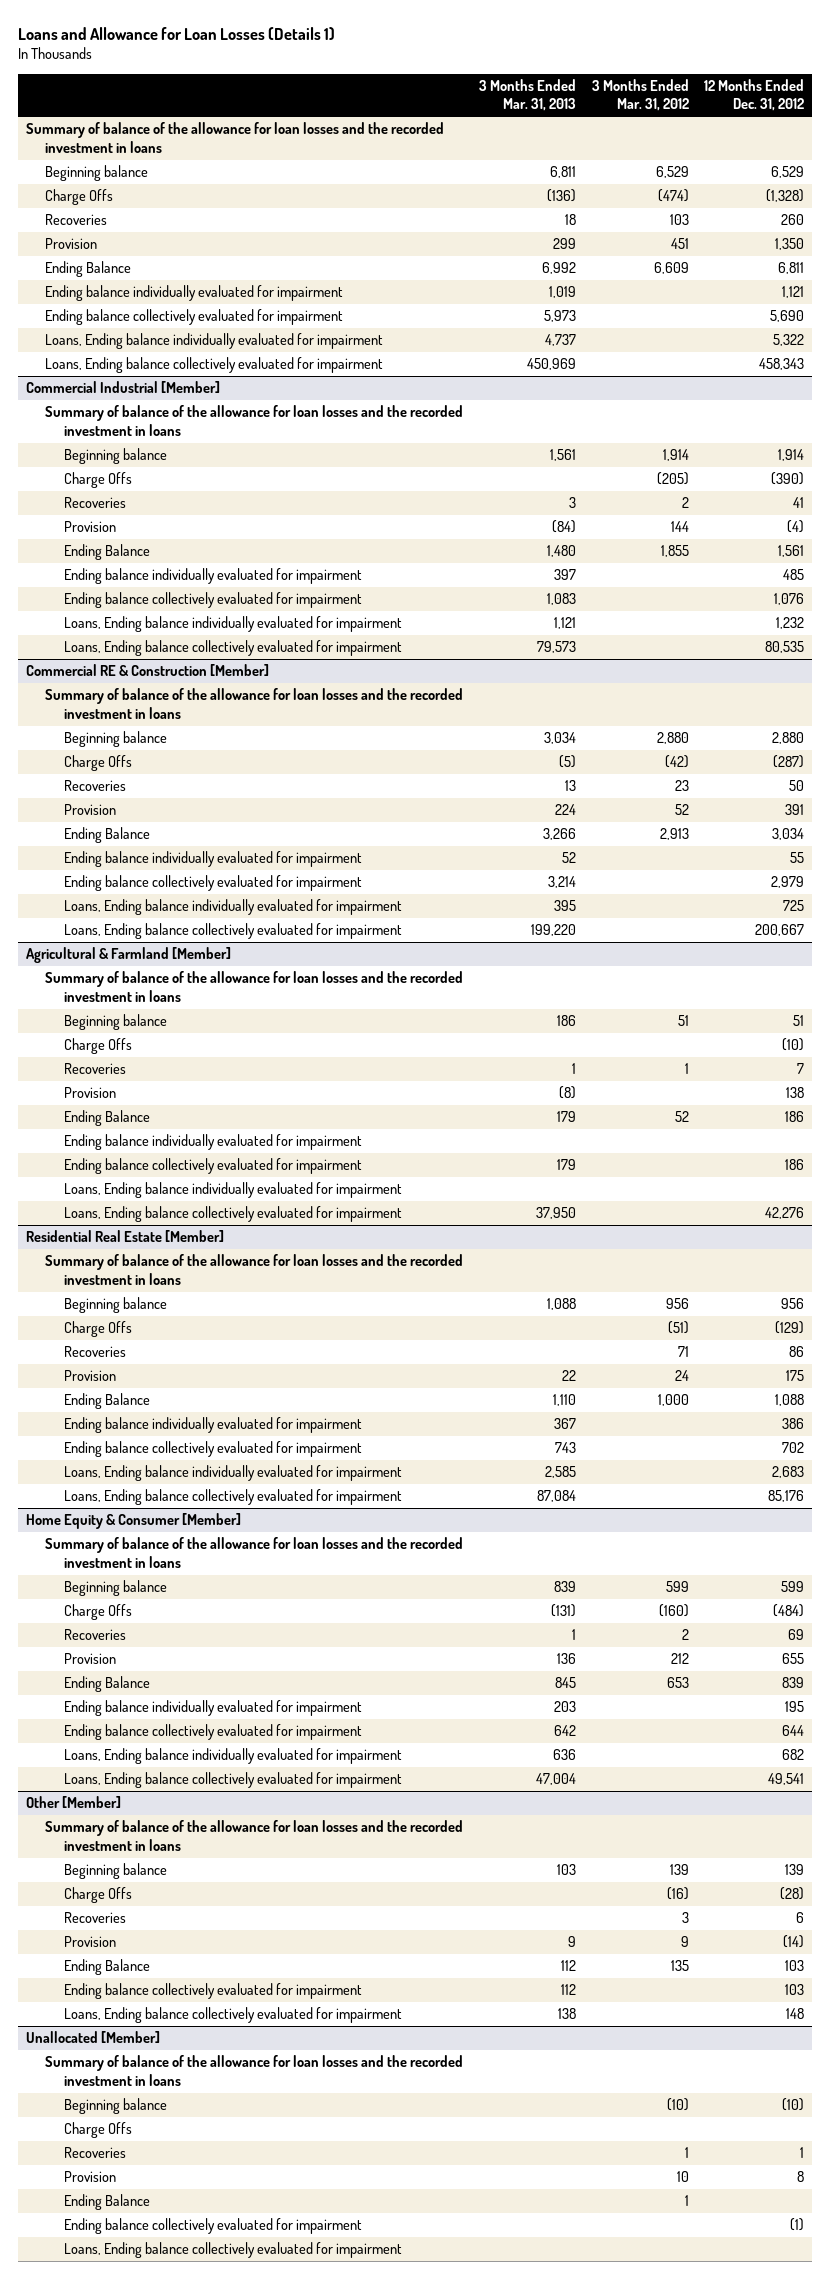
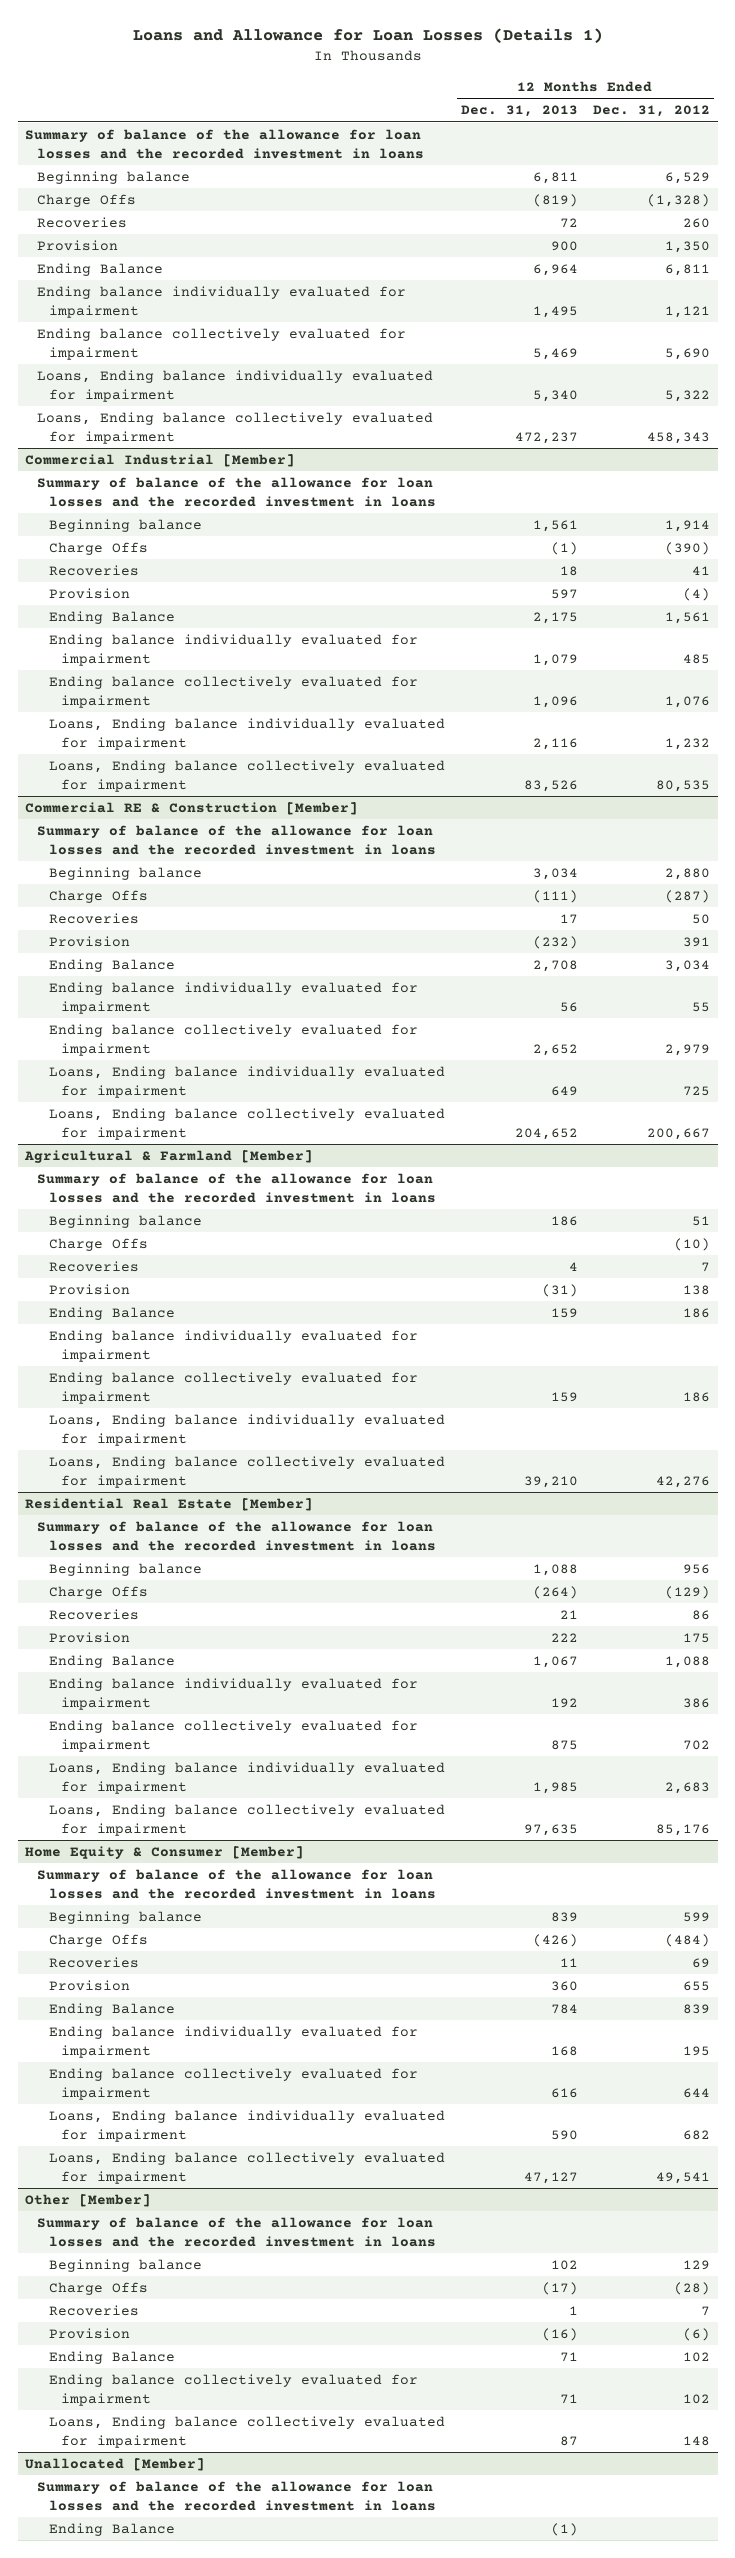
[478,79,576,112] 3 Months Ended Mar. 31, 2013 -> none
[591,79,689,112] 3 Months Ended Mar. 31, 2012 -> none
none -> [460,105,578,118] Dec. 31, 2013
[785,1864,805,1876] 139 -> [683,2259,711,2270] 129
[796,1912,805,1924] 6 -> [701,2305,711,2316] 7
[783,1935,805,1949] (14) -> [683,2327,711,2341] (6)
[785,1960,805,1972] 103 -> [683,2351,711,2362] 102
[785,1984,805,1996] 103 -> [683,2393,711,2404] 102
[64,2098,168,2115] Beginning balance -> none
[64,2122,133,2139] Charge Offs -> none
[64,2147,127,2159] Recoveries -> none
[64,2171,117,2183] Provision -> none
[64,2218,363,2235] Ending balance collectively evaluated for impairment -> none
[64,2242,403,2259] Loans, Ending balance collectively evaluated for impairment -> none

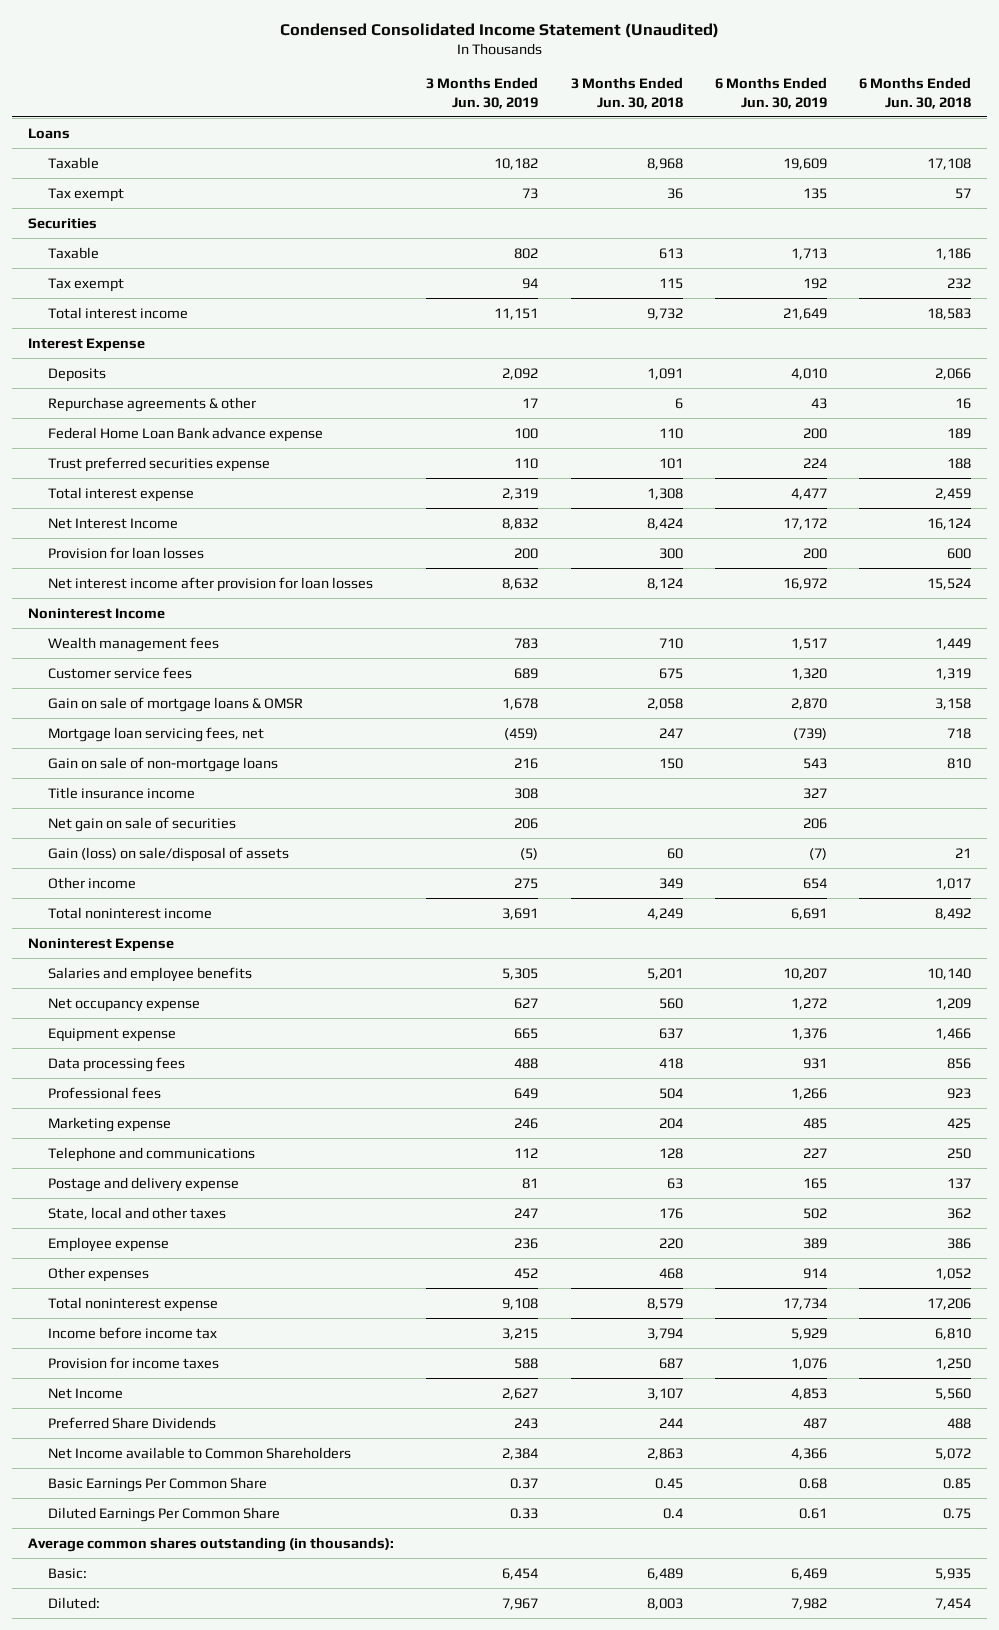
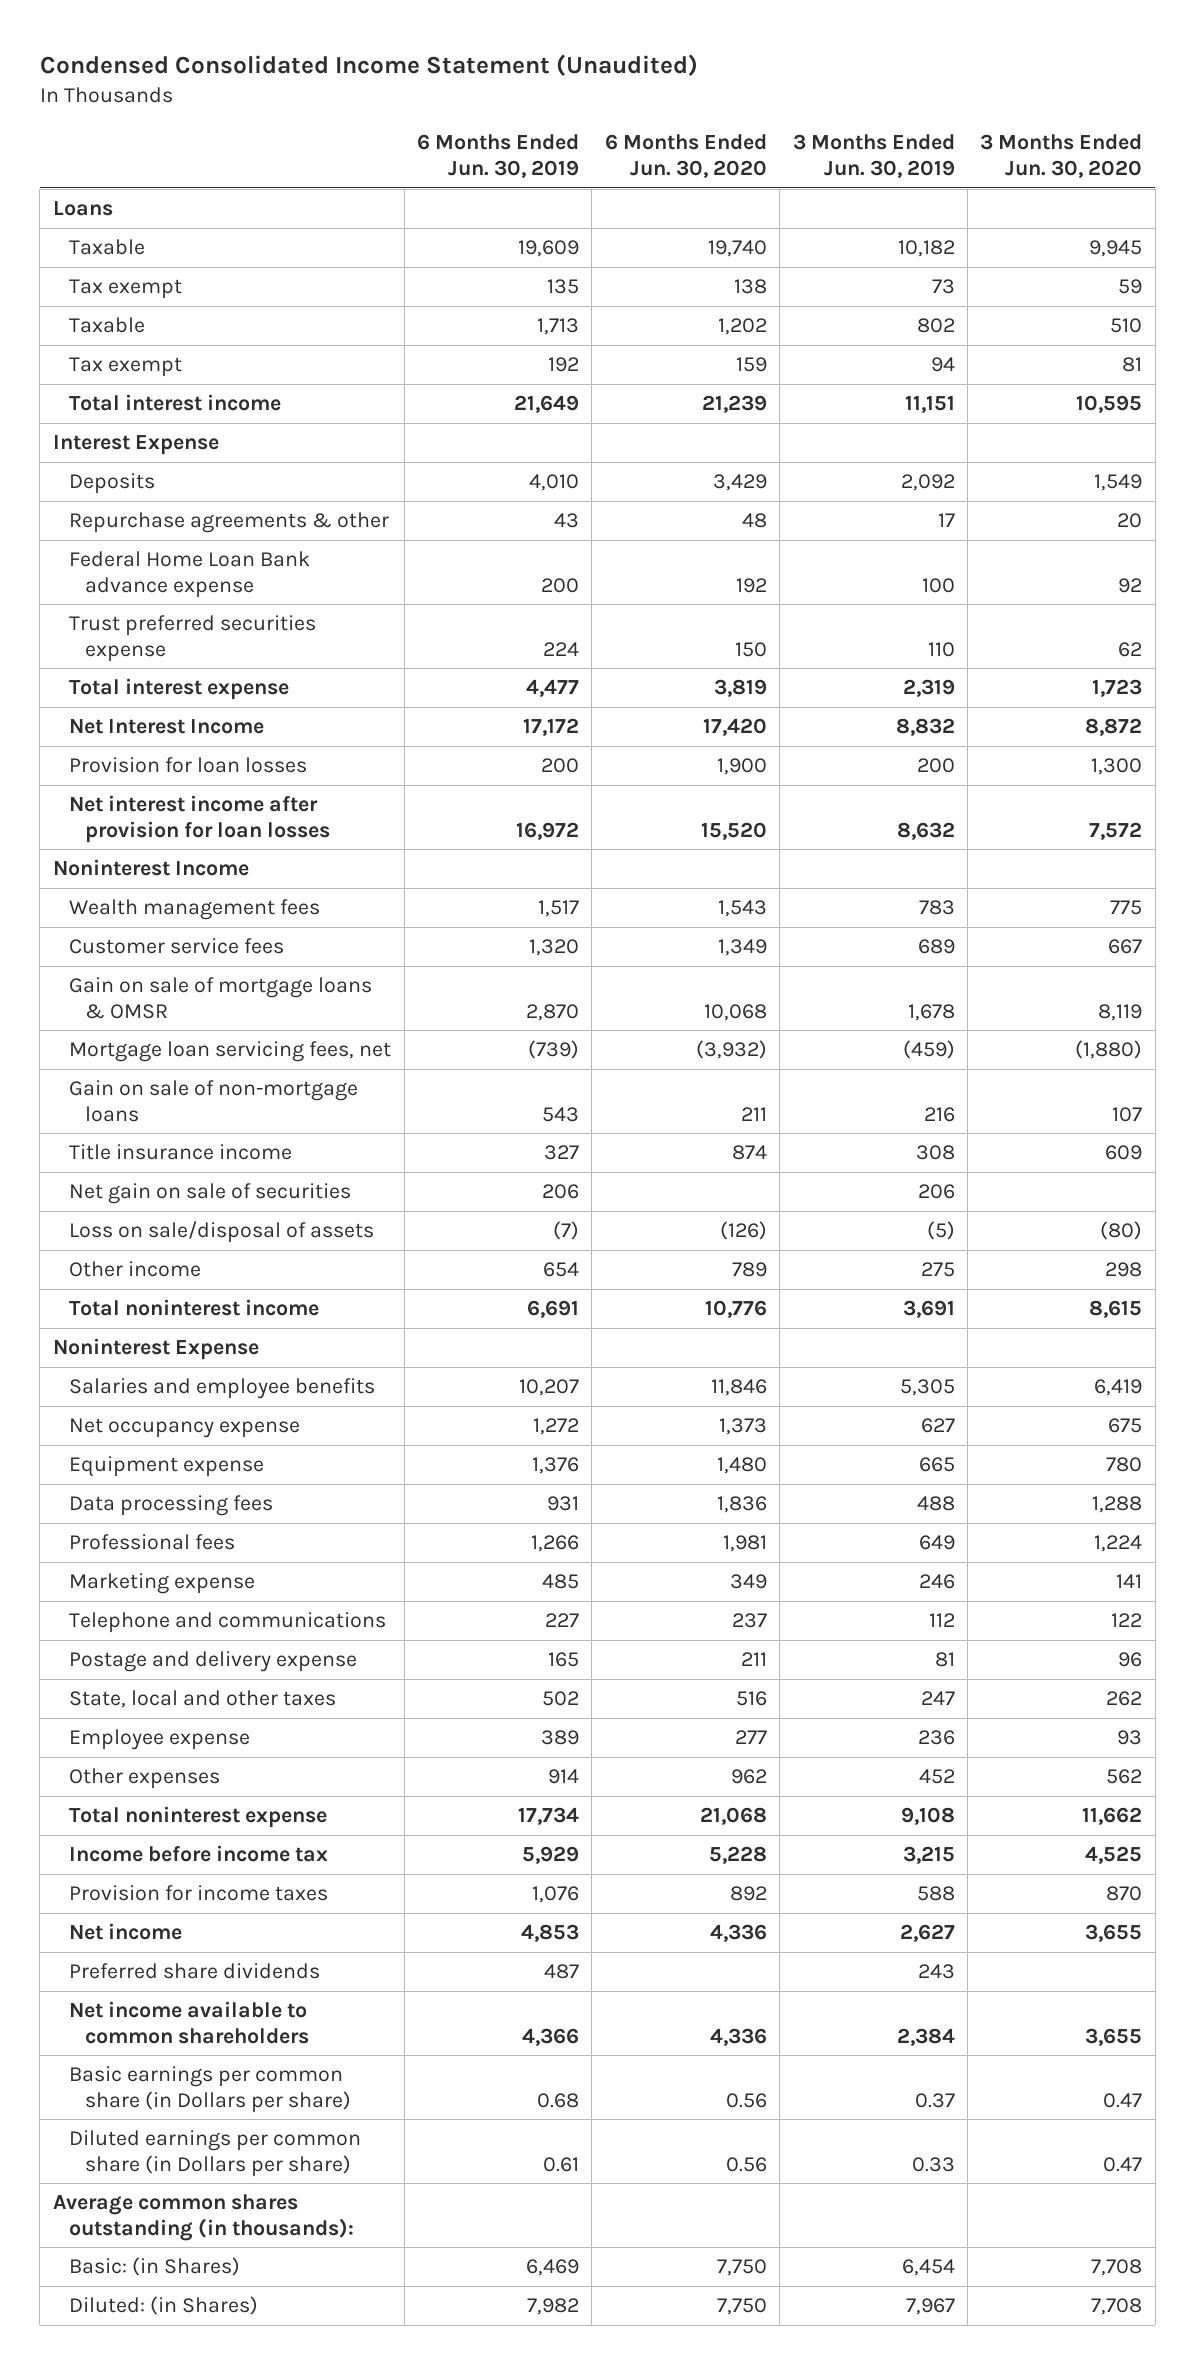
[570,77,683,109] 3 Months Ended Jun. 30, 2018 -> none
[859,77,972,109] 6 Months Ended Jun. 30, 2018 -> none
none -> [604,134,767,178] 6 Months Ended Jun. 30, 2020
none -> [980,134,1143,178] 3 Months Ended Jun. 30, 2020
[28,217,98,229] Securities -> none
[48,846,290,862] Gain (loss) on sale/disposal of assets -> [69,1221,375,1244] Loss on sale/disposal of assets
[48,1387,124,1399] Net Income -> [69,1923,183,1941] Net income
[48,1416,217,1429] Preferred Share Dividends -> [69,1963,321,1980] Preferred share dividends
[48,1446,352,1459] Net Income available to Common Shareholders -> [69,2001,310,2044] Net income available to common shareholders
[48,1476,268,1492] Basic Earnings Per Common Share -> [69,2066,352,2113] Basic earnings per common share (in Dollars per share)
[48,1506,281,1522] Diluted Earnings Per Common Share -> [69,2130,362,2177] Diluted earnings per common share (in Dollars per share)
[48,1567,88,1579] Basic: -> [69,2257,241,2277] Basic: (in Shares)
[48,1596,101,1609] Diluted: -> [69,2296,259,2316] Diluted: (in Shares)

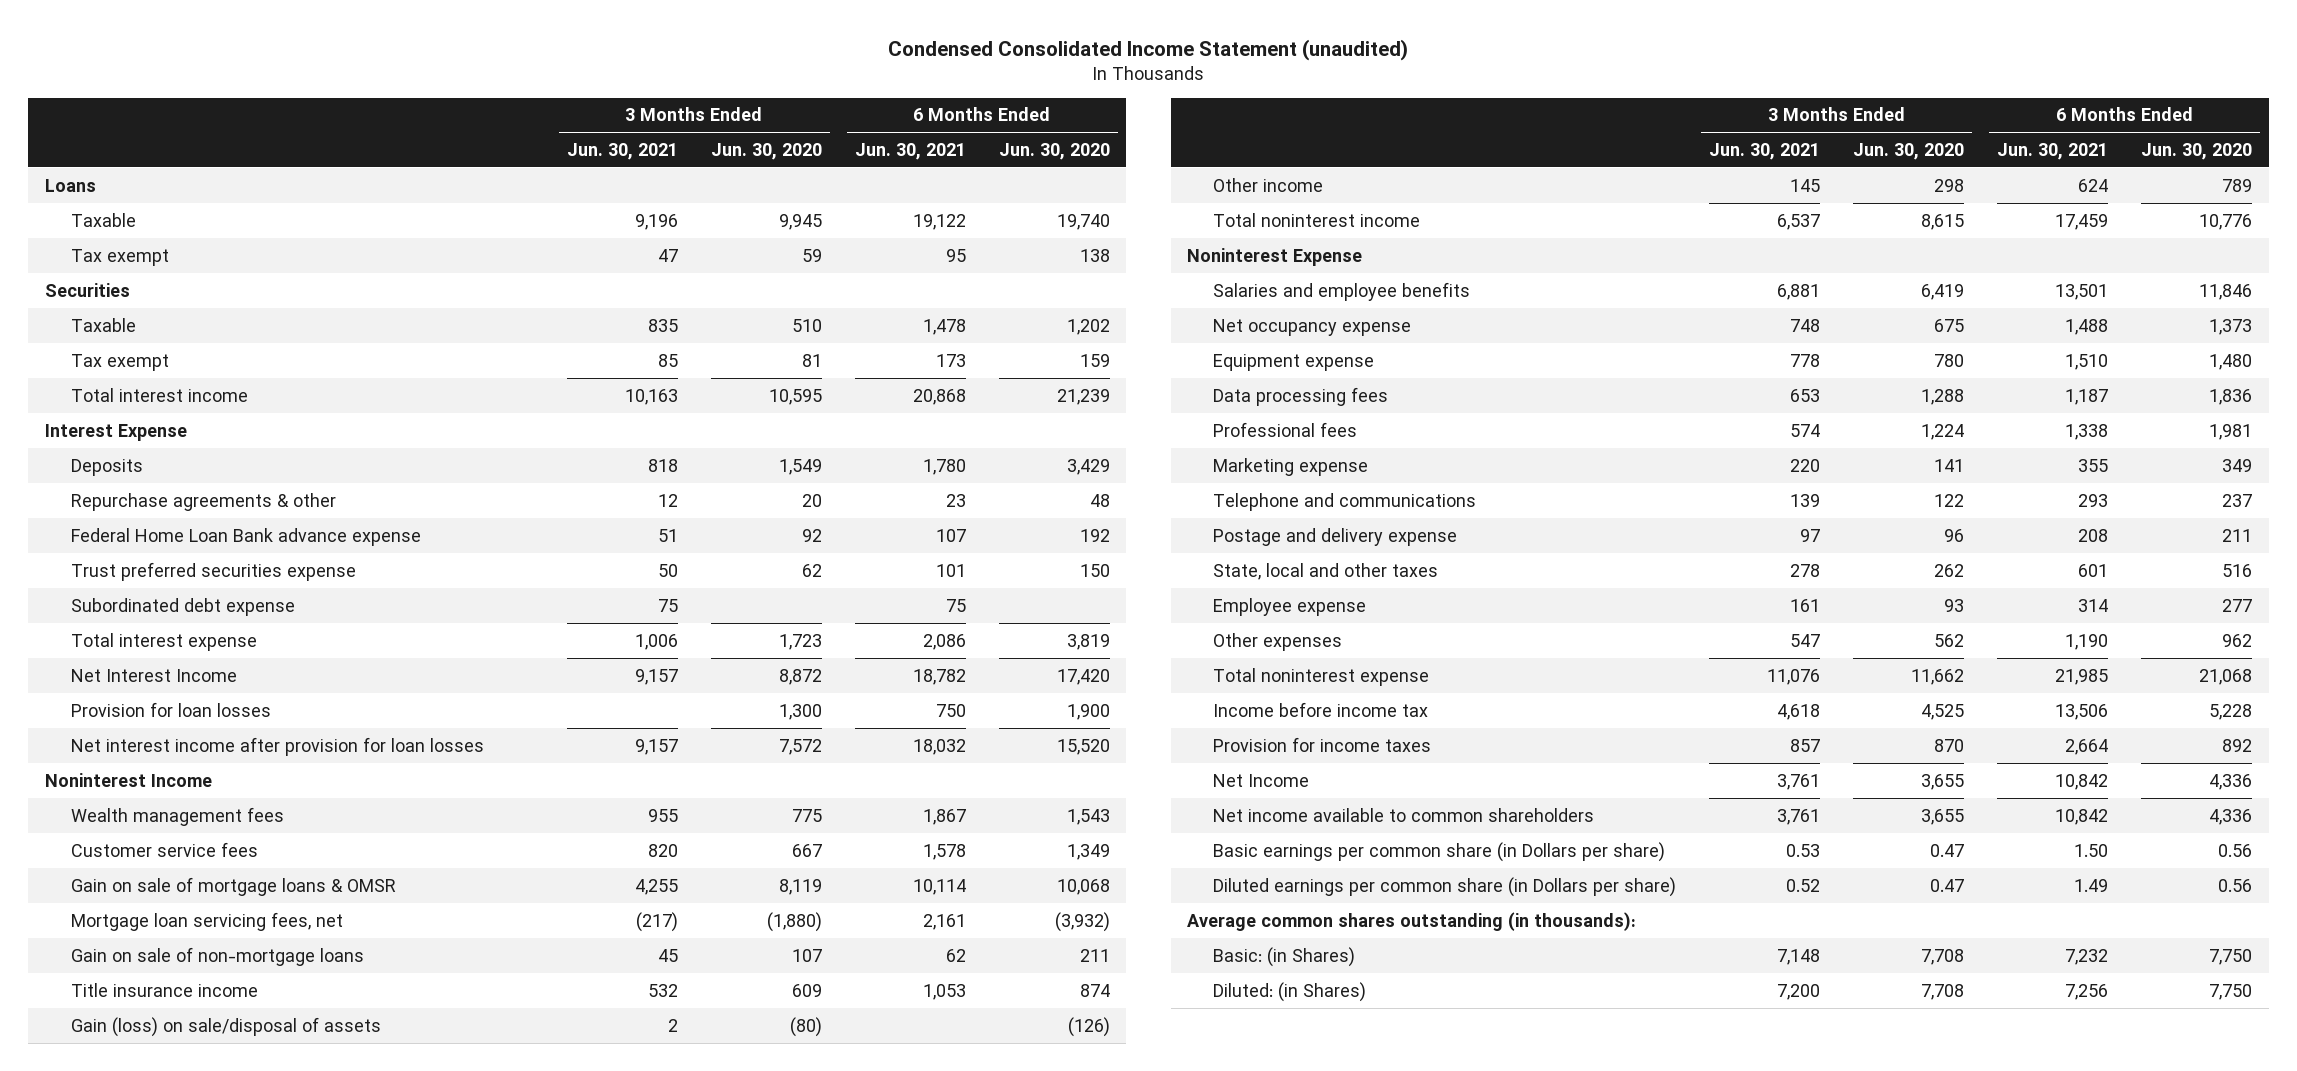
[39,54,698,77] Condensed Consolidated Income Statement (Unaudited) -> [888,38,1409,61] Condensed Consolidated Income Statement (unaudited)
[416,134,579,178] 6 Months Ended Jun. 30, 2019 -> none
[792,134,955,178] 3 Months Ended Jun. 30, 2019 -> none
none -> [566,142,678,160] Jun. 30, 2021
none -> [854,142,966,160] Jun. 30, 2021
none -> [44,282,130,297] Securities
none -> [70,597,295,616] Subordinated debt expense
[69,1183,352,1205] Net gain on sale of securities -> none
[69,1221,375,1244] Loss on sale/disposal of assets -> [70,1016,381,1037] Gain (loss) on sale/disposal of assets
[69,1963,321,1980] Preferred share dividends -> none
[69,1923,183,1941] Net income -> [1213,773,1310,787] Net Income

